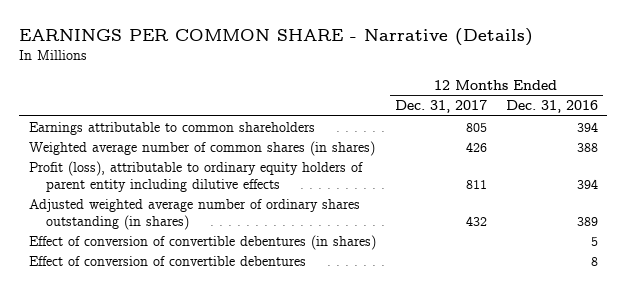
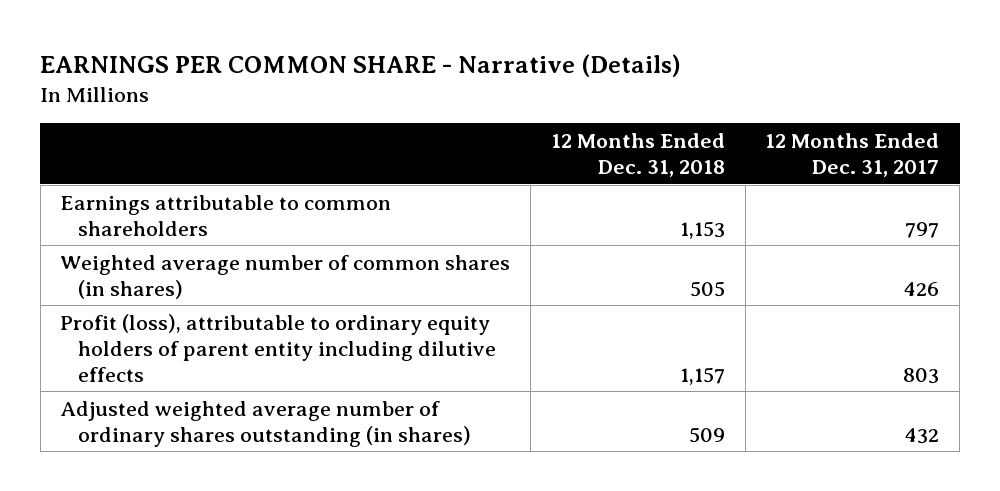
[505,100,598,114] Dec. 31, 2016 -> none
none -> [550,132,725,177] 12 Months Ended Dec. 31, 2018
[465,123,487,133] 805 -> [905,221,940,238] 797
[465,180,487,190] 811 -> [903,367,940,384] 803
[28,235,376,251] Effect of conversion of convertible debentures (in shares) -> none
[28,256,306,267] Effect of conversion of convertible debentures -> none

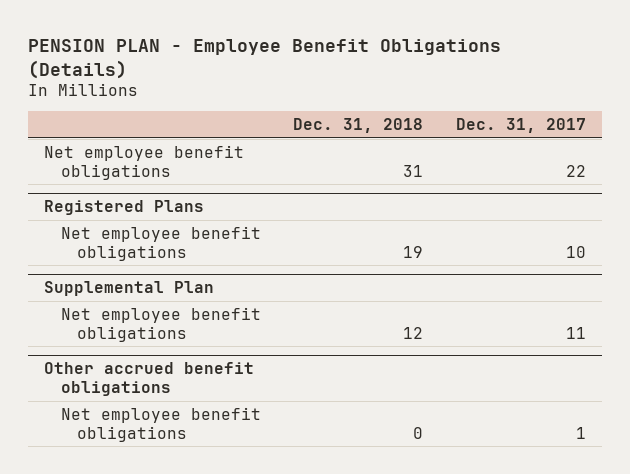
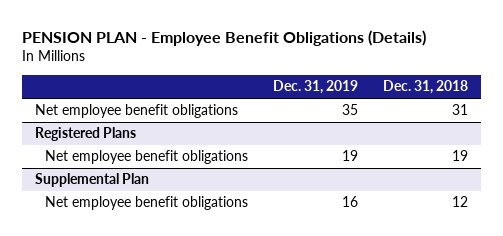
[455,118,586,134] Dec. 31, 2017 -> none
none -> [273,80,359,95] Dec. 31, 2019
[44,362,255,397] Other accrued benefit obligations -> none
[60,406,261,442] Net employee benefit obligations -> none

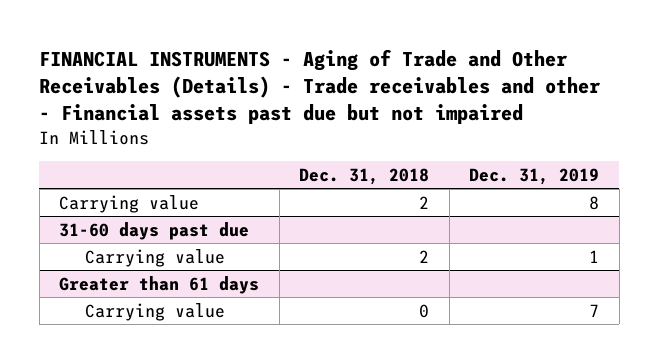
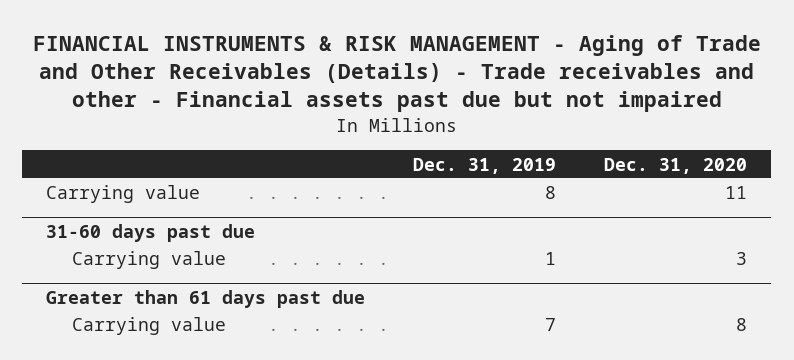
[39,49,602,125] FINANCIAL INSTRUMENTS - Aging of Trade and Other Receivables (Details) - Trade receivables and other - Financial assets past due but not impaired -> [32,34,761,113] FINANCIAL INSTRUMENTS & RISK MANAGEMENT - Aging of Trade and Other Receivables (Details) - Trade receivables and other - Financial assets past due but not impaired
[299,167,430,185] Dec. 31, 2018 -> none
none -> [604,157,748,174] Dec. 31, 2020
[59,275,260,294] Greater than 61 days -> [46,289,366,308] Greater than 61 days past due

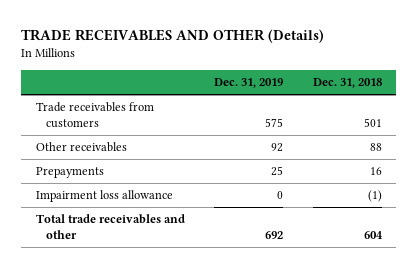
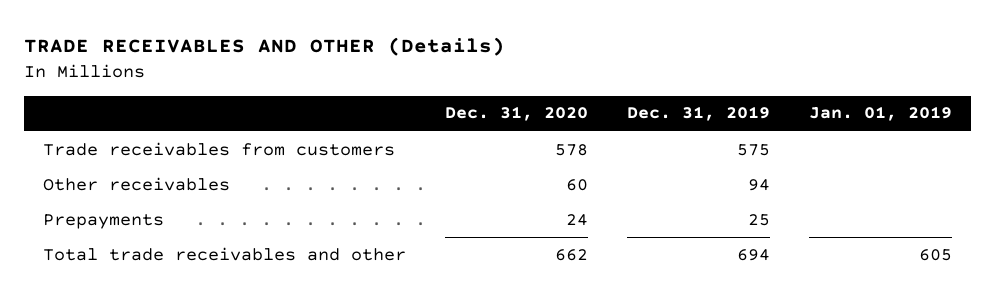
[312,78,382,89] Dec. 31, 2018 -> none
none -> [445,106,589,122] Dec. 31, 2020
none -> [808,106,952,122] Jan. 01, 2019
[271,143,284,153] 92 -> [747,178,770,191] 94
[35,190,173,203] Impairment loss allowance -> none
[265,231,284,240] 692 -> [736,248,770,261] 694

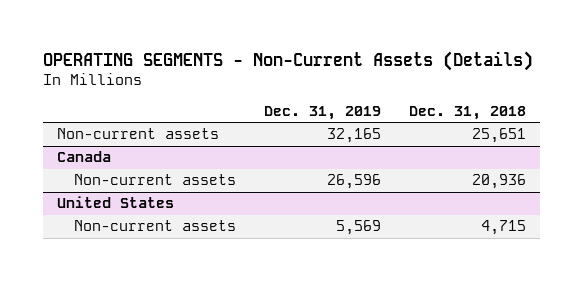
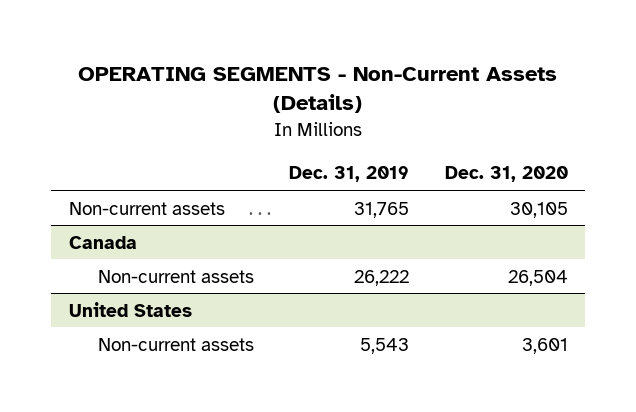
[408,105,526,120] Dec. 31, 2018 -> none
none -> [444,166,568,183] Dec. 31, 2020
[327,128,382,144] 32,165 -> [354,201,410,218] 31,765
[327,174,382,190] 26,596 -> [354,269,410,286] 26,222
[336,220,382,236] 5,569 -> [360,337,410,354] 5,543

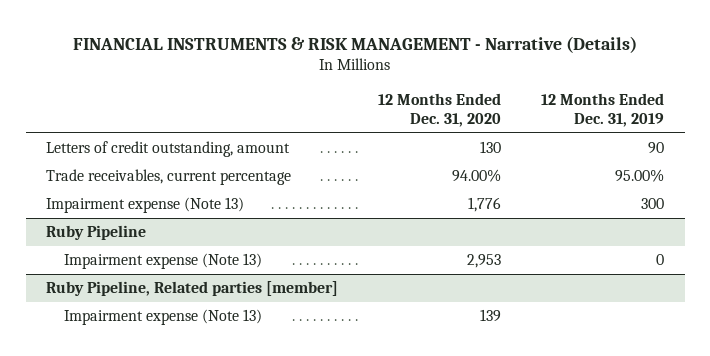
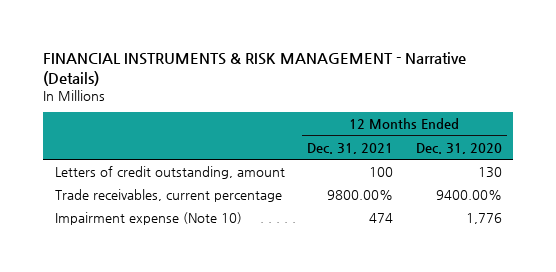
[541,93,665,127] 12 Months Ended Dec. 31, 2019 -> none
none -> [307,142,394,154] Dec. 31, 2021
[45,225,146,241] Ruby Pipeline -> none
[64,253,263,270] Impairment expense (Note 13) -> none
[45,281,338,297] Ruby Pipeline, Related parties [member] -> none
[64,309,263,326] Impairment expense (Note 13) -> none
[452,169,502,183] 94.00% -> [435,190,502,201] 9400.00%
[45,197,244,214] Impairment expense (Note 13) -> [54,212,242,226] Impairment expense (Note 10)

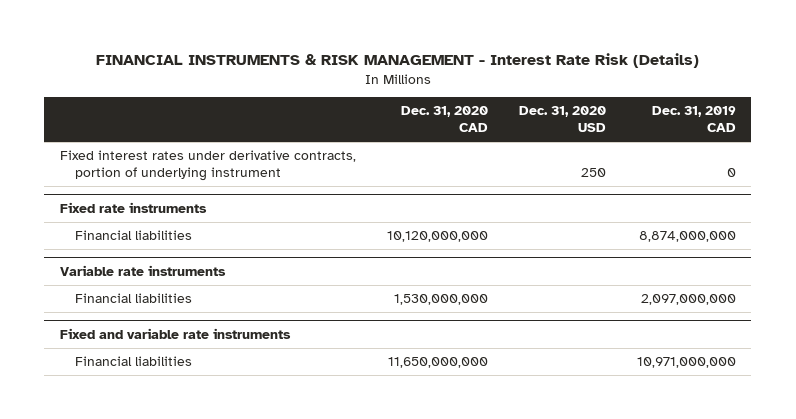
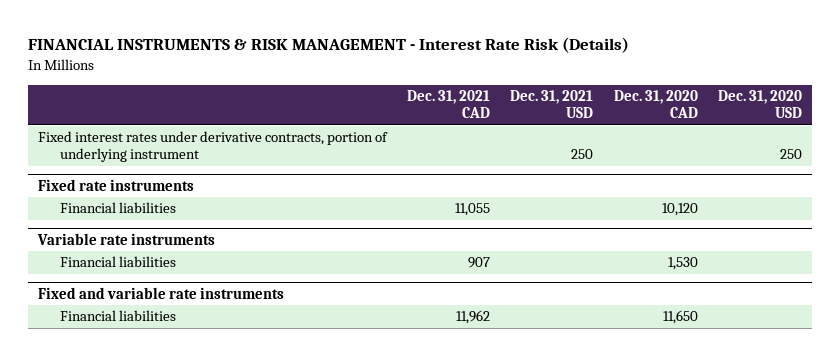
[651,106,736,133] Dec. 31, 2019 CAD -> none
none -> [407,90,491,119] Dec. 31, 2021 CAD
none -> [510,90,594,119] Dec. 31, 2021 USD
[386,231,488,243] 10,120,000,000 -> [661,203,698,217] 10,120
[393,294,488,306] 1,530,000,000 -> [667,257,698,271] 1,530
[387,357,488,369] 11,650,000,000 -> [662,310,698,325] 11,650

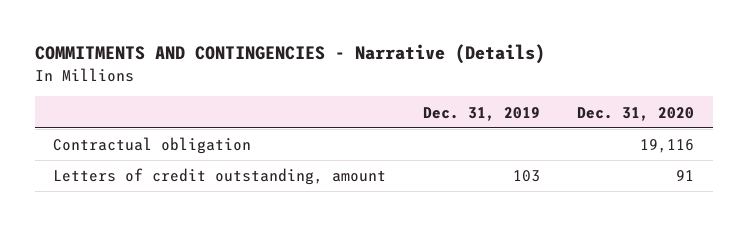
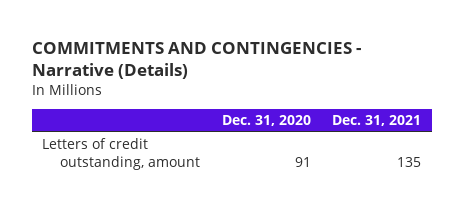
[423,106,541,121] Dec. 31, 2019 -> none
none -> [332,115,422,127] Dec. 31, 2021
[53,137,252,155] Contractual obligation -> none

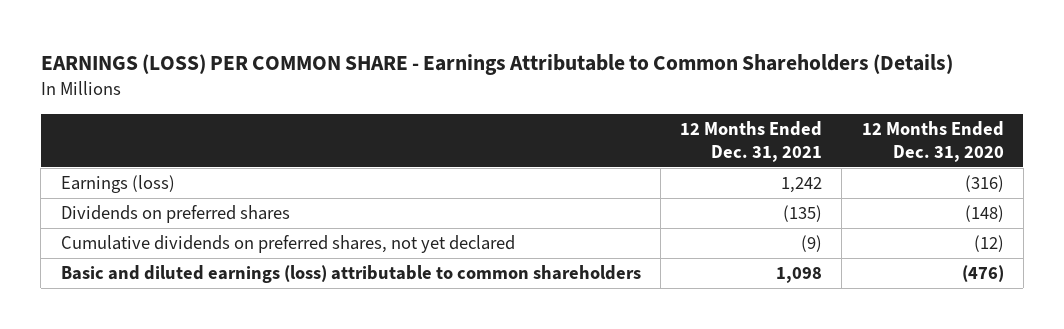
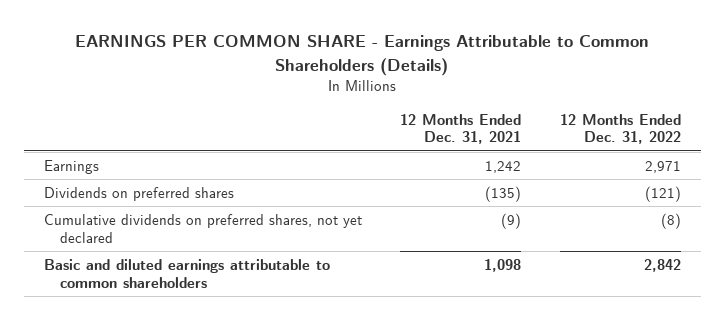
[40,53,953,75] EARNINGS (LOSS) PER COMMON SHARE - Earnings Attributable to Common Shareholders (Details) -> [75,35,650,76] EARNINGS PER COMMON SHARE - Earnings Attributable to Common Shareholders (Details)
[861,121,1004,162] 12 Months Ended Dec. 31, 2020 -> none
none -> [560,113,682,145] 12 Months Ended Dec. 31, 2022
[60,175,175,194] Earnings (loss) -> [43,159,99,174] Earnings
[60,265,641,284] Basic and diluted earnings (loss) attributable to common shareholders -> [43,258,330,288] Basic and diluted earnings attributable to common shareholders

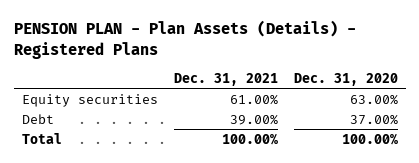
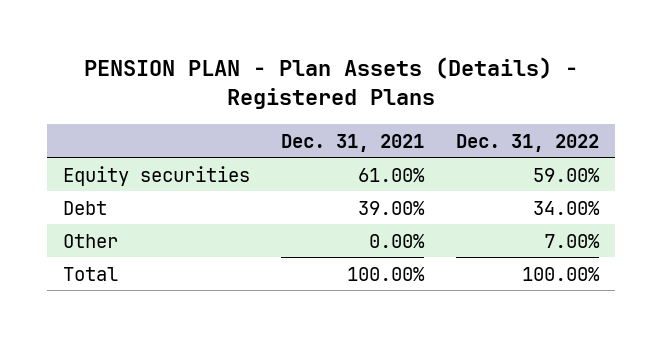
[293,72,398,86] Dec. 31, 2020 -> none
none -> [455,133,599,152] Dec. 31, 2022
none -> [62,233,118,248] Other

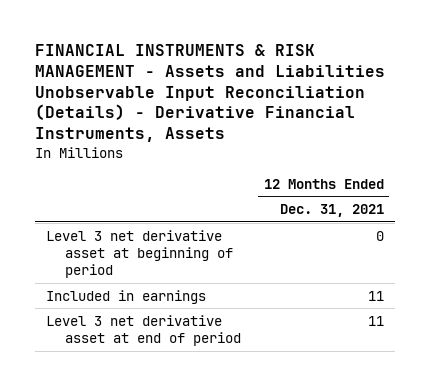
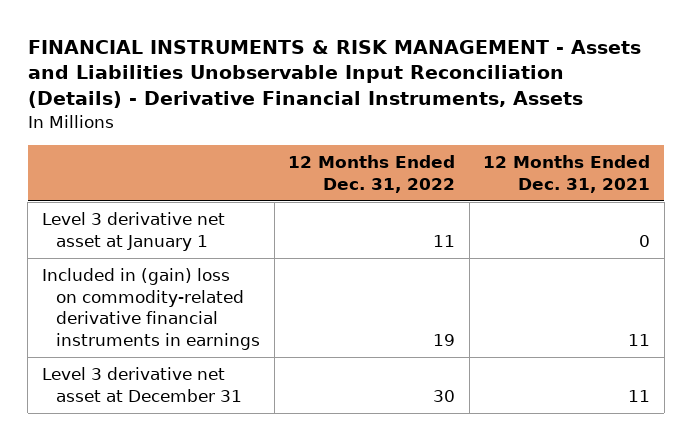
none -> [288,155,456,193] 12 Months Ended Dec. 31, 2022
[46,229,234,279] Level 3 net derivative asset at beginning of period -> [41,212,225,251] Level 3 derivative net asset at January 1
[46,289,207,304] Included in earnings -> [41,268,261,350] Included in (gain) loss on commodity-related derivative financial instruments in earnings
[46,314,242,346] Level 3 net derivative asset at end of period -> [41,367,243,402] Level 3 derivative net asset at December 31

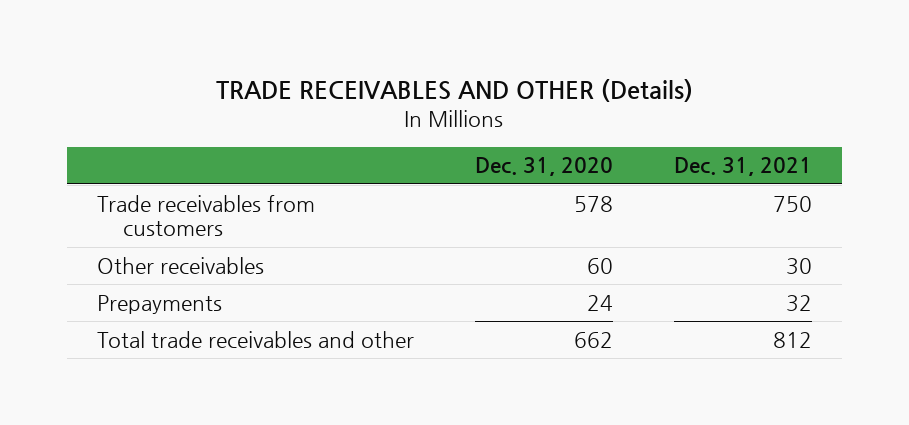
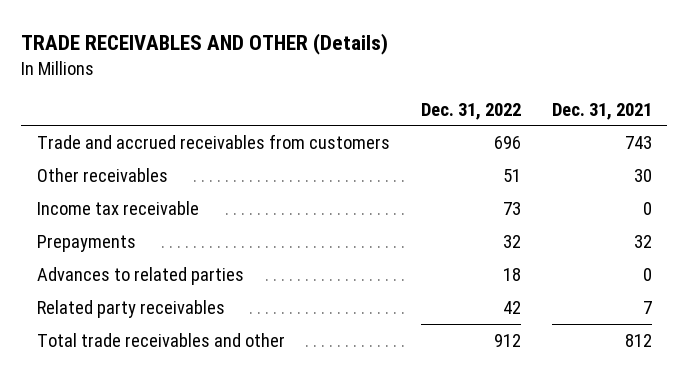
[474,157,613,177] Dec. 31, 2020 -> none
none -> [420,102,521,120] Dec. 31, 2022
[97,194,316,237] Trade receivables from customers -> [36,133,390,149] Trade and accrued receivables from customers
[772,195,812,212] 750 -> [624,135,652,149] 743
none -> [36,200,199,215] Income tax receivable
none -> [36,266,244,285] Advances to related parties
none -> [36,299,225,318] Related party receivables

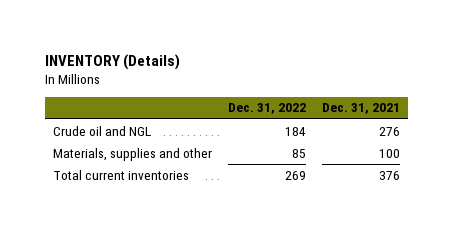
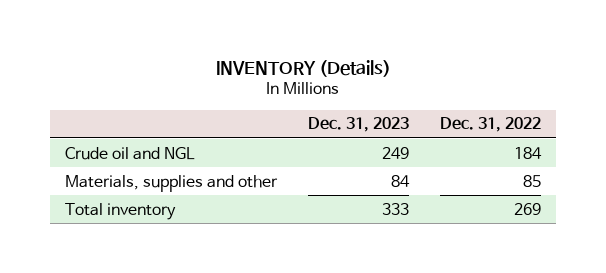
[322,103,401,115] Dec. 31, 2021 -> none
none -> [307,117,409,133] Dec. 31, 2023
[53,169,190,180] Total current inventories -> [65,202,177,220] Total inventory

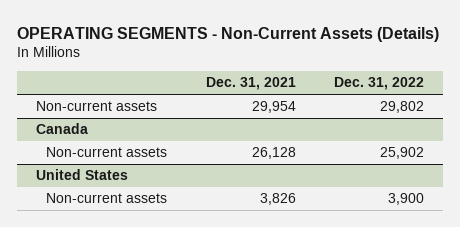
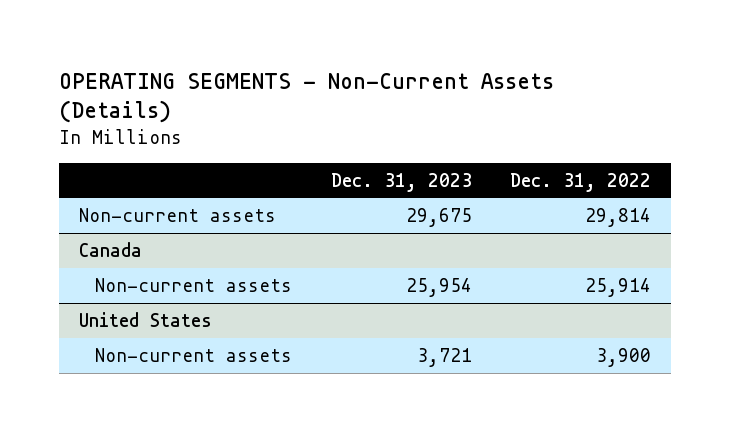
[205,77,296,91] Dec. 31, 2021 -> none
none -> [330,172,472,192] Dec. 31, 2023
[380,101,425,114] 29,802 -> [585,207,652,227] 29,814
[380,147,425,160] 25,902 -> [585,277,652,297] 25,914

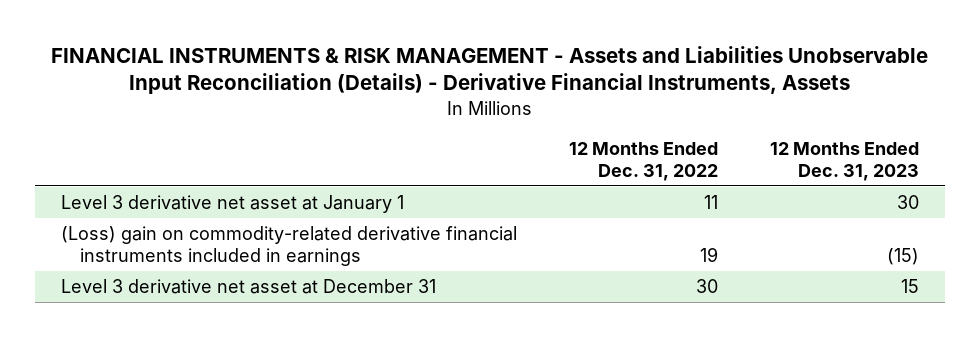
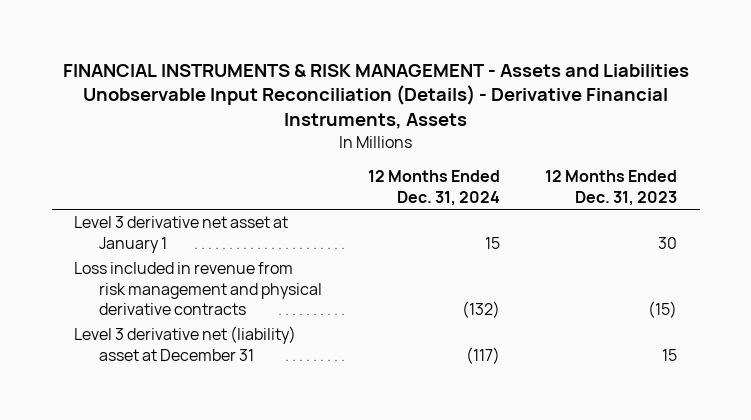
[569,141,719,181] 12 Months Ended Dec. 31, 2022 -> none
none -> [367,170,500,206] 12 Months Ended Dec. 31, 2024
[61,226,518,267] (Loss) gain on commodity-related derivative financial instruments included in earnings -> [74,262,323,316] Loss included in revenue from risk management and physical derivative contracts
[61,279,437,295] Level 3 derivative net asset at December 31 -> [74,326,297,361] Level 3 derivative net (liability) asset at December 31

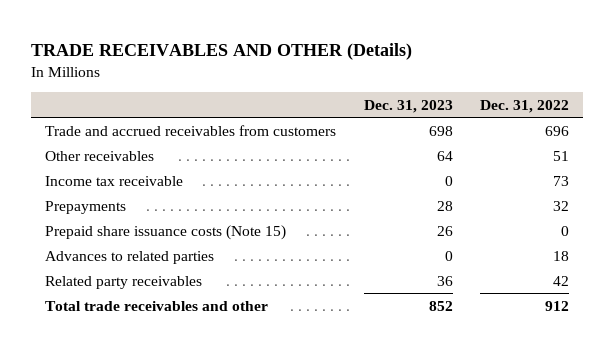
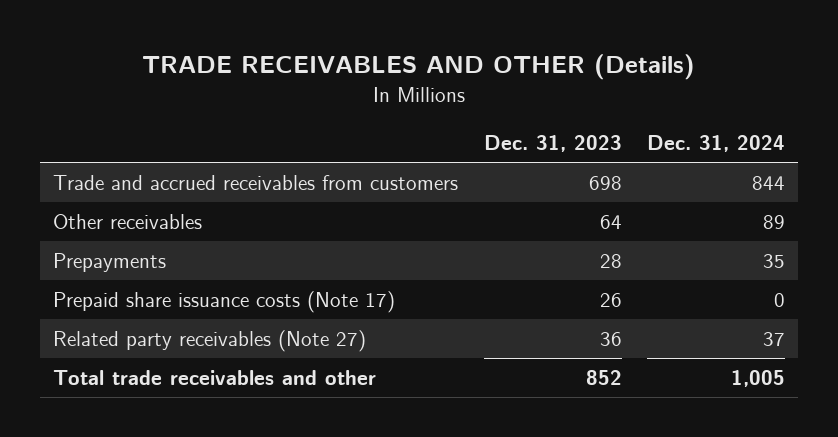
[480,99,570,113] Dec. 31, 2022 -> none
none -> [647,135,786,153] Dec. 31, 2024
[45,175,184,186] Income tax receivable -> none
[45,250,215,264] Advances to related parties -> none
[45,224,287,240] Prepaid share issuance costs (Note 15) -> [53,291,396,314] Prepaid share issuance costs (Note 17)
[45,275,203,289] Related party receivables -> [53,330,367,353] Related party receivables (Note 27)

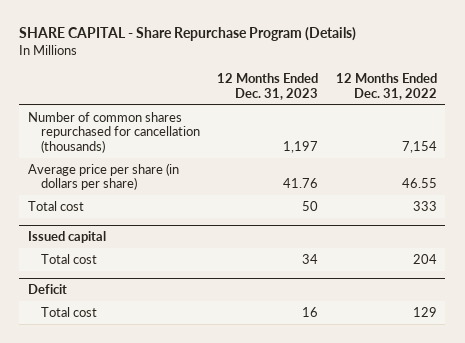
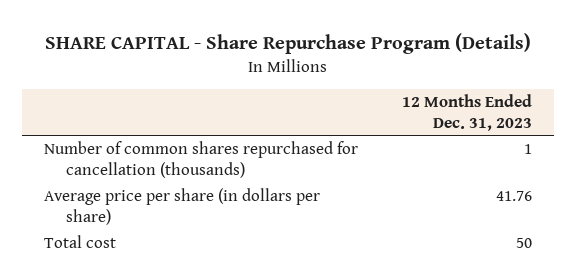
[335,73,437,100] 12 Months Ended Dec. 31, 2022 -> none
[283,140,319,153] 1,197 -> [524,144,533,155] 1
[27,231,106,244] Issued capital -> none
[41,253,98,264] Total cost -> none
[27,284,67,295] Deficit -> none
[41,306,98,317] Total cost -> none

